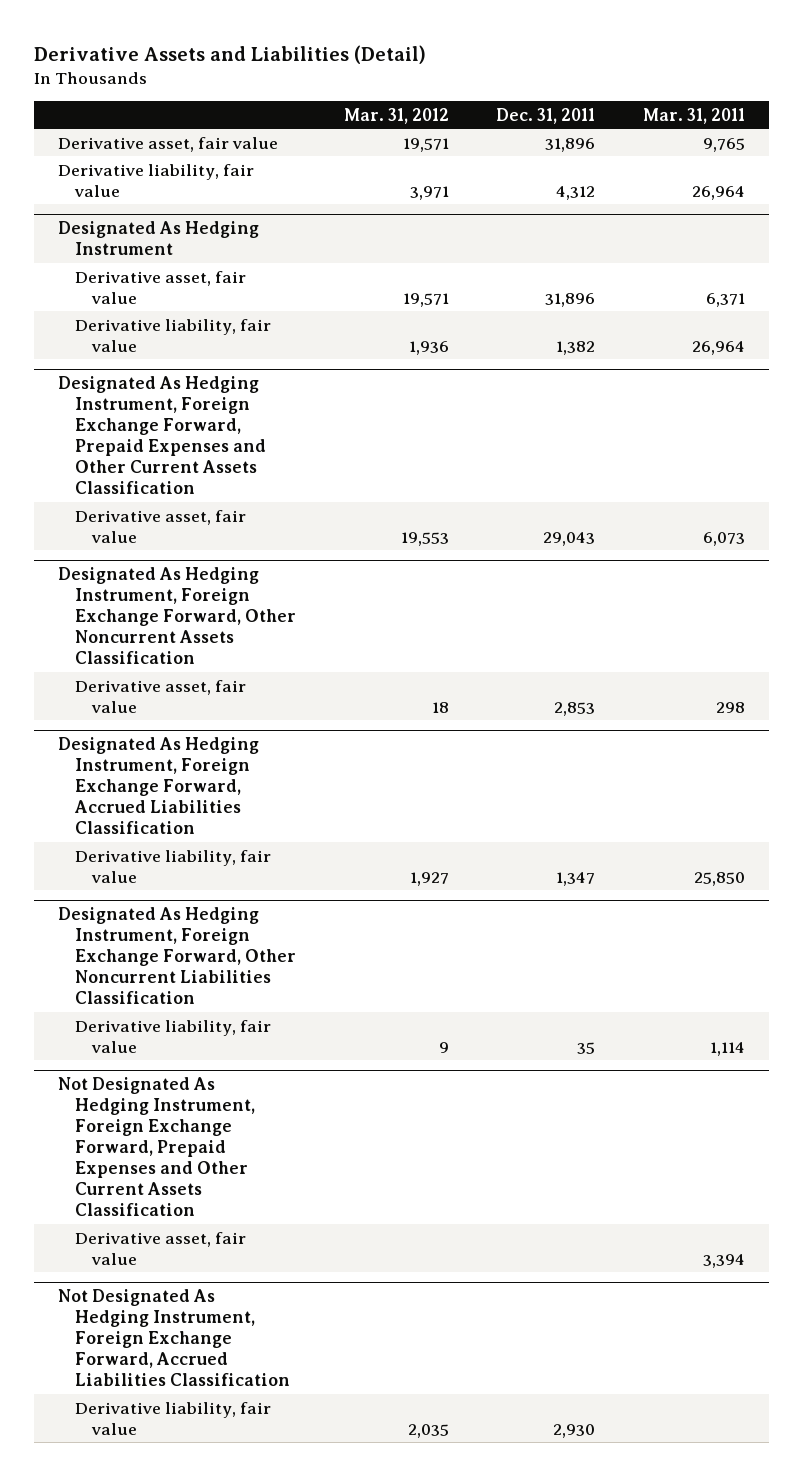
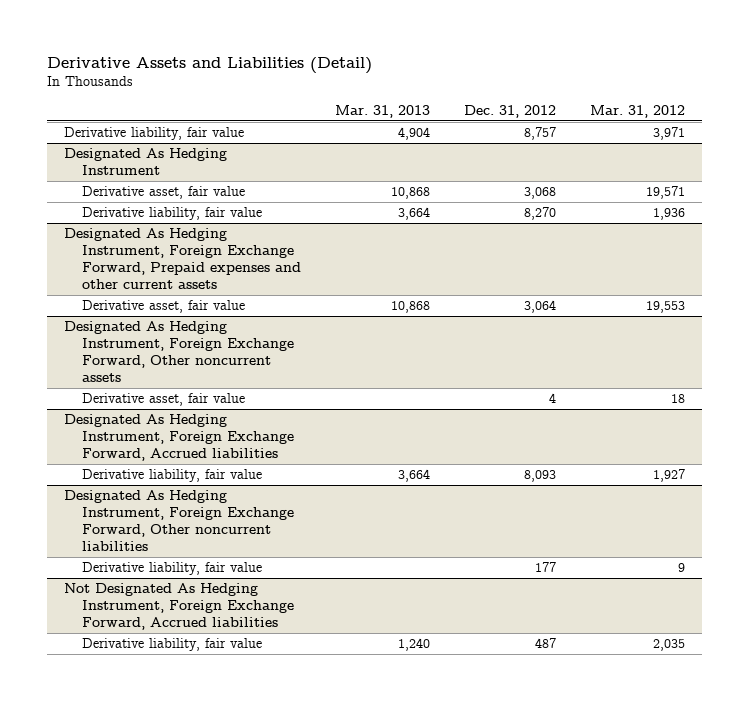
[496,107,596,124] Dec. 31, 2011 -> none
[642,107,745,124] Mar. 31, 2011 -> none
none -> [334,105,430,119] Mar. 31, 2013
none -> [463,105,556,119] Dec. 31, 2012
[57,136,278,152] Derivative asset, fair value -> none
[57,376,266,494] Designated As Hedging Instrument, Foreign Exchange Forward, Prepaid Expenses and Other Current Assets Classification -> [63,228,301,289] Designated As Hedging Instrument, Foreign Exchange Forward, Prepaid expenses and other current assets
[57,567,296,665] Designated As Hedging Instrument, Foreign Exchange Forward, Other Noncurrent Assets Classification -> [63,321,294,382] Designated As Hedging Instrument, Foreign Exchange Forward, Other noncurrent assets
[57,737,259,835] Designated As Hedging Instrument, Foreign Exchange Forward, Accrued Liabilities Classification -> [63,414,294,461] Designated As Hedging Instrument, Foreign Exchange Forward, Accrued liabilities
[57,907,296,1005] Designated As Hedging Instrument, Foreign Exchange Forward, Other Noncurrent Liabilities Classification -> [63,490,294,551] Designated As Hedging Instrument, Foreign Exchange Forward, Other noncurrent liabilities
[57,1077,255,1216] Not Designated As Hedging Instrument, Foreign Exchange Forward, Prepaid Expenses and Other Current Assets Classification -> none
[74,1231,246,1265] Derivative asset, fair value -> none
[57,1289,290,1387] Not Designated As Hedging Instrument, Foreign Exchange Forward, Accrued Liabilities Classification -> [63,583,294,630] Not Designated As Hedging Instrument, Foreign Exchange Forward, Accrued liabilities

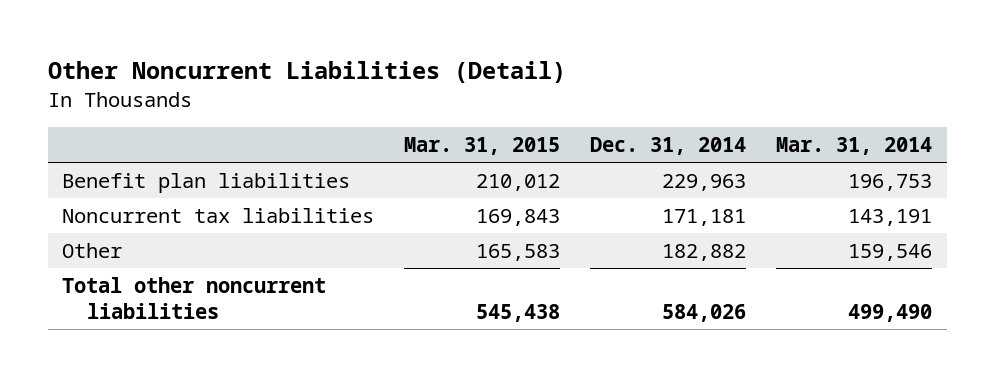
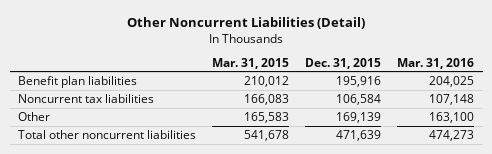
[589,136,746,155] Dec. 31, 2014 -> none
[775,136,932,155] Mar. 31, 2014 -> none
none -> [305,57,382,69] Dec. 31, 2015
none -> [397,57,475,69] Mar. 31, 2016
[476,208,561,226] 169,843 -> [243,93,289,105] 166,083
[476,303,561,322] 545,438 -> [243,129,289,141] 541,678

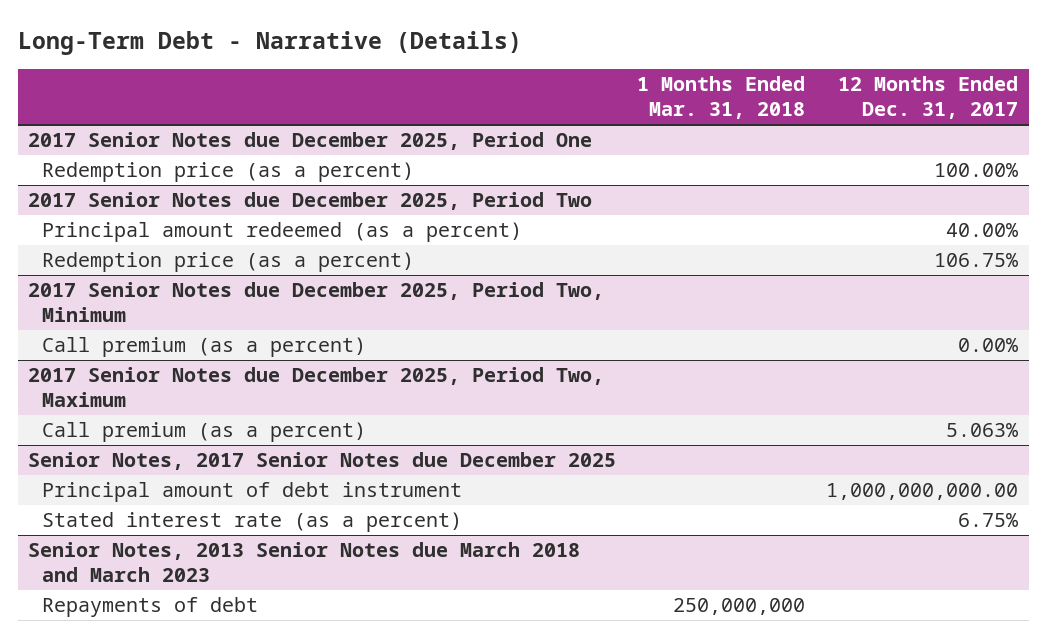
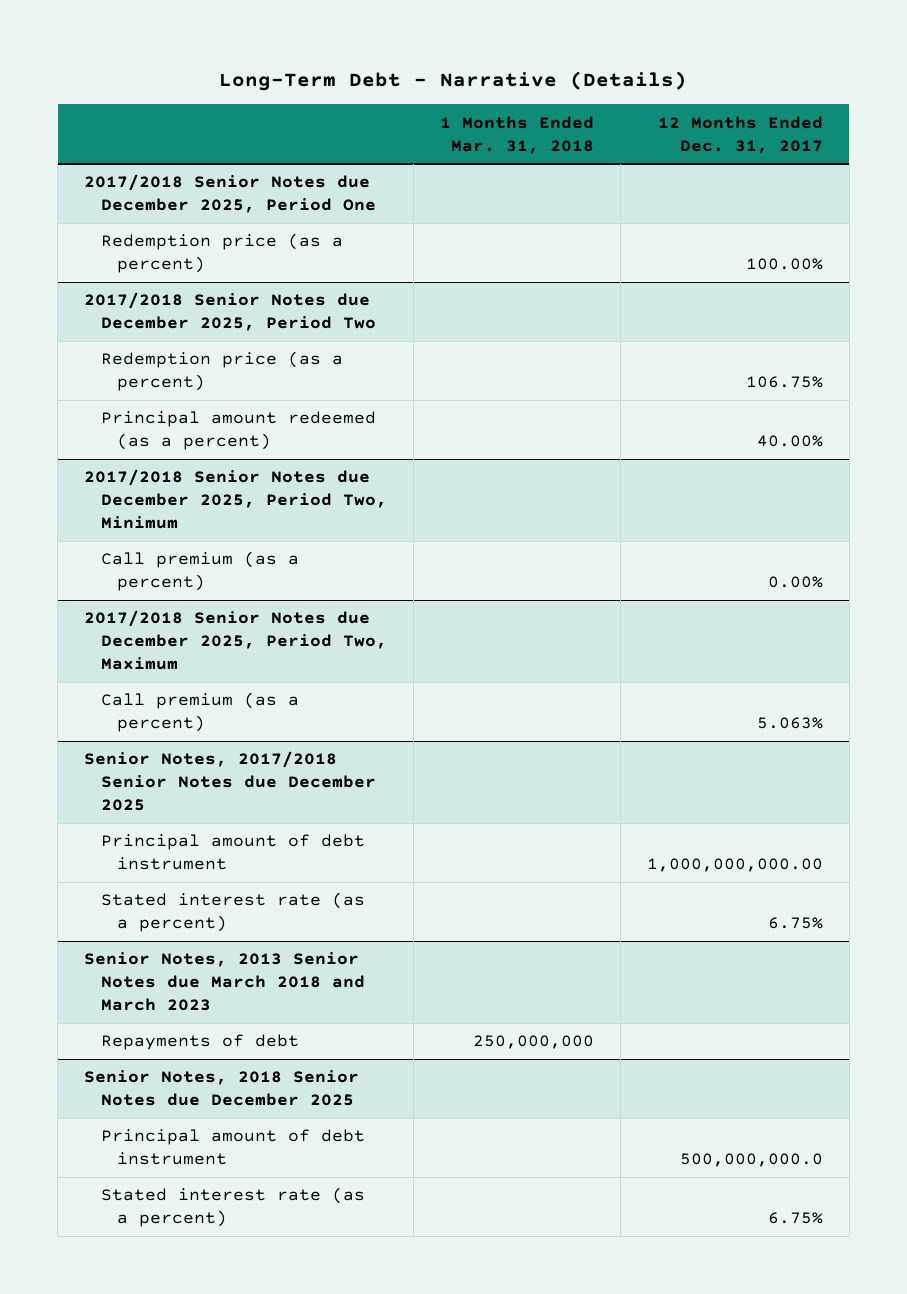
[28,132,593,151] 2017 Senior Notes due December 2025, Period One -> [84,174,376,214] 2017/2018 Senior Notes due December 2025, Period One
[42,222,523,243] Principal amount redeemed (as a percent) -> none
[28,192,593,211] 2017 Senior Notes due December 2025, Period Two -> [84,292,376,332] 2017/2018 Senior Notes due December 2025, Period Two
none -> [100,411,376,451] Principal amount redeemed (as a percent)
[28,282,605,323] 2017 Senior Notes due December 2025, Period Two, Minimum -> [84,469,387,530] 2017/2018 Senior Notes due December 2025, Period Two, Minimum
[28,367,605,408] 2017 Senior Notes due December 2025, Period Two, Maximum -> [84,610,387,671] 2017/2018 Senior Notes due December 2025, Period Two, Maximum
[28,452,617,471] Senior Notes, 2017 Senior Notes due December 2025 -> [84,751,376,812] Senior Notes, 2017/2018 Senior Notes due December 2025
none -> [84,1070,360,1107] Senior Notes, 2018 Senior Notes due December 2025
none -> [100,1129,365,1166] Principal amount of debt instrument
none -> [100,1187,365,1228] Stated interest rate (as a percent)

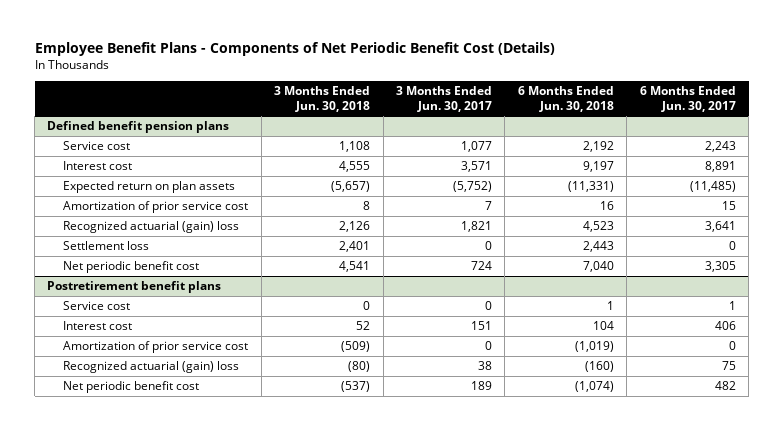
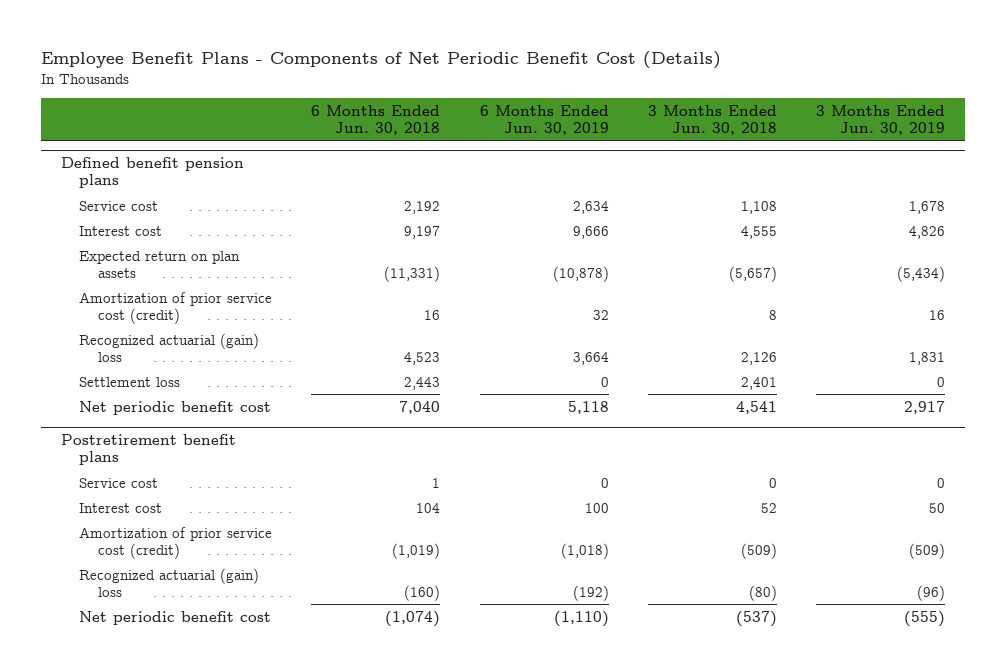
[395,85,492,112] 3 Months Ended Jun. 30, 2017 -> none
[639,85,736,112] 6 Months Ended Jun. 30, 2017 -> none
none -> [479,105,609,136] 6 Months Ended Jun. 30, 2019
none -> [816,105,946,136] 3 Months Ended Jun. 30, 2019
[63,200,249,213] Amortization of prior service cost -> [79,291,273,324] Amortization of prior service cost (credit)
[63,340,249,353] Amortization of prior service cost -> [79,526,273,559] Amortization of prior service cost (credit)

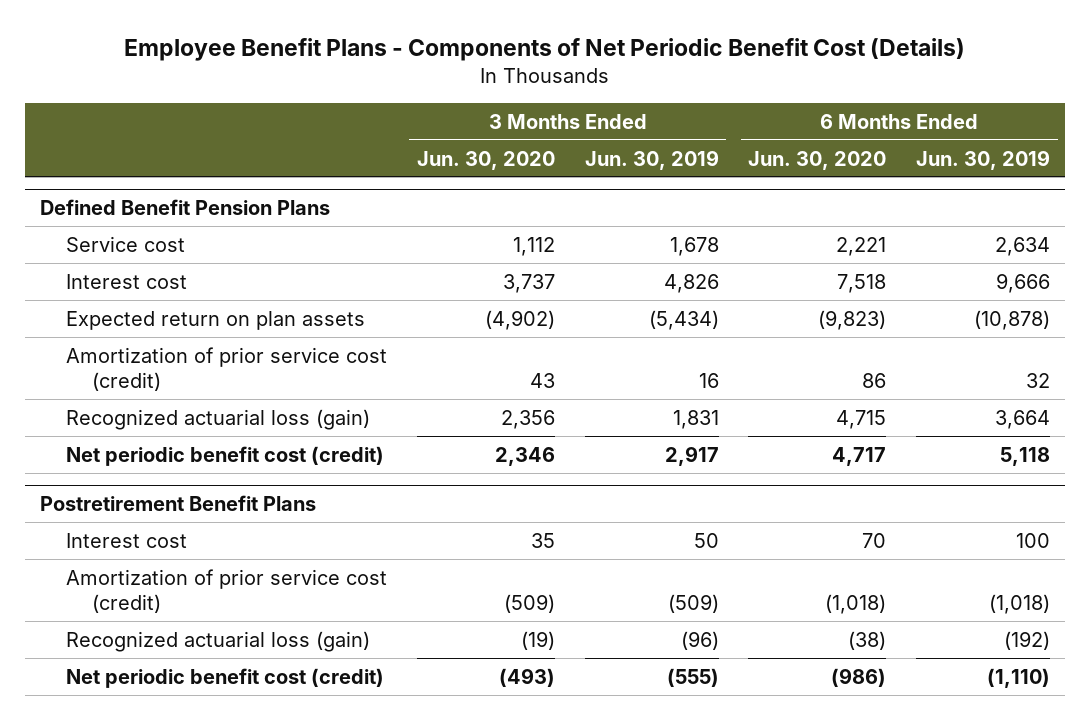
[311,105,441,136] 6 Months Ended Jun. 30, 2018 -> none
[647,105,777,136] 3 Months Ended Jun. 30, 2018 -> none
none -> [416,150,555,170] Jun. 30, 2020
none -> [748,150,887,170] Jun. 30, 2020
[60,157,244,189] Defined benefit pension plans -> [40,199,331,216] Defined Benefit Pension Plans
[79,376,181,387] Settlement loss -> none
[79,477,159,488] Service cost -> none
[79,332,260,362] Recognized actuarial (gain) loss -> [66,408,371,430] Recognized actuarial loss (gain)
[79,400,272,415] Net periodic benefit cost -> [66,445,385,466] Net periodic benefit cost (credit)
[60,434,236,466] Postretirement benefit plans -> [40,495,317,512] Postretirement Benefit Plans
[79,567,260,597] Recognized actuarial (gain) loss -> [66,630,371,652] Recognized actuarial loss (gain)
[79,610,272,625] Net periodic benefit cost -> [66,667,385,688] Net periodic benefit cost (credit)

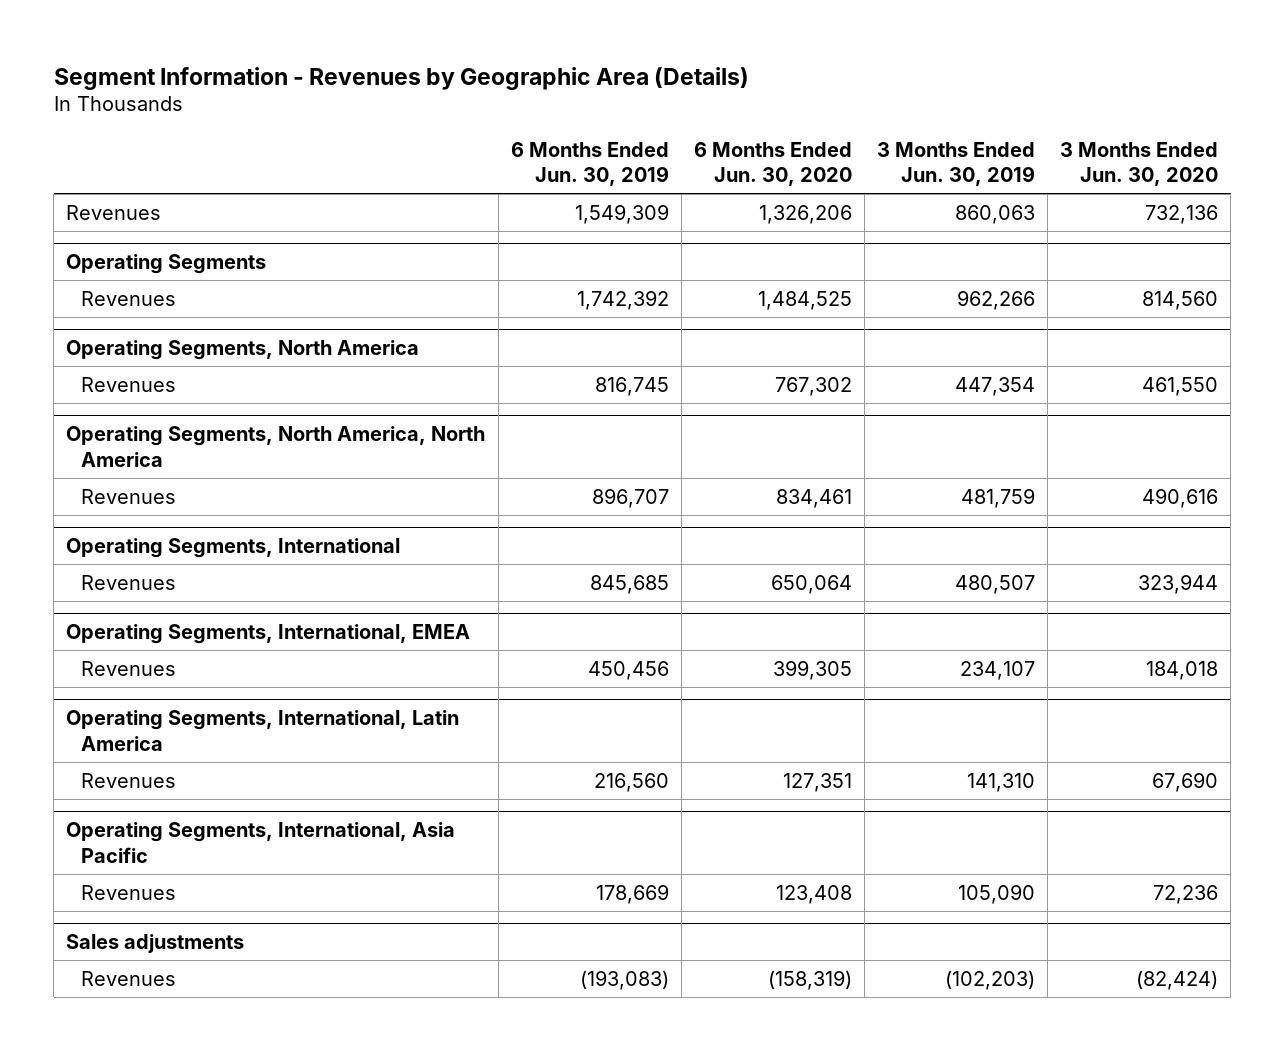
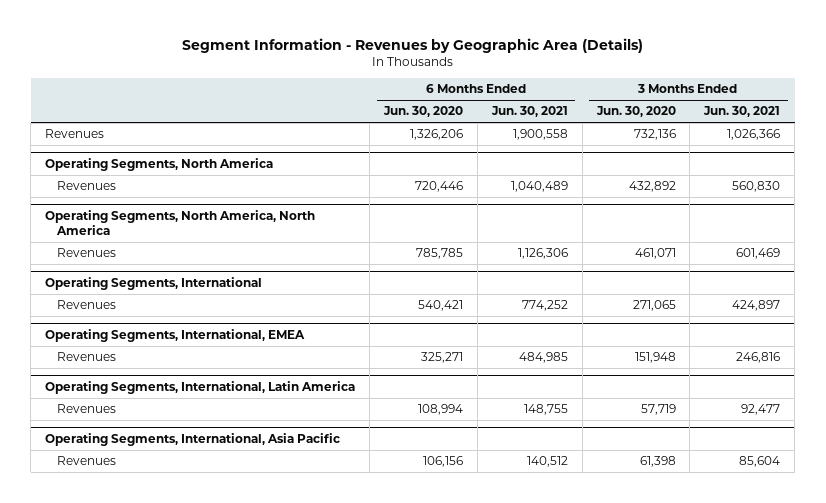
[510,141,669,187] 6 Months Ended Jun. 30, 2019 -> none
[876,141,1035,187] 3 Months Ended Jun. 30, 2019 -> none
none -> [490,106,568,118] Jun. 30, 2021
none -> [703,106,781,118] Jun. 30, 2021
[66,254,267,275] Operating Segments -> none
[81,290,177,306] Revenues -> none
[774,376,852,396] 767,302 -> [415,181,464,193] 720,446
[1142,376,1219,396] 461,550 -> [628,181,676,193] 432,892
[775,488,852,508] 834,461 -> [416,248,464,260] 785,785
[1142,487,1219,508] 490,616 -> [634,248,676,260] 461,071
[770,574,852,594] 650,064 -> [418,300,464,312] 540,421
[1138,573,1219,594] 323,944 -> [632,300,676,312] 271,065
[772,659,852,680] 399,305 -> [421,352,464,364] 325,271
[1146,660,1219,680] 184,018 -> [634,352,676,364] 151,948
[782,772,852,792] 127,351 -> [418,404,464,416] 108,994
[1152,771,1219,792] 67,690 -> [640,404,676,416] 57,719
[66,934,245,954] Sales adjustments -> none
[81,970,177,986] Revenues -> none
[775,884,852,904] 123,408 -> [423,456,464,468] 106,156
[1153,884,1219,904] 72,236 -> [639,456,676,468] 61,398

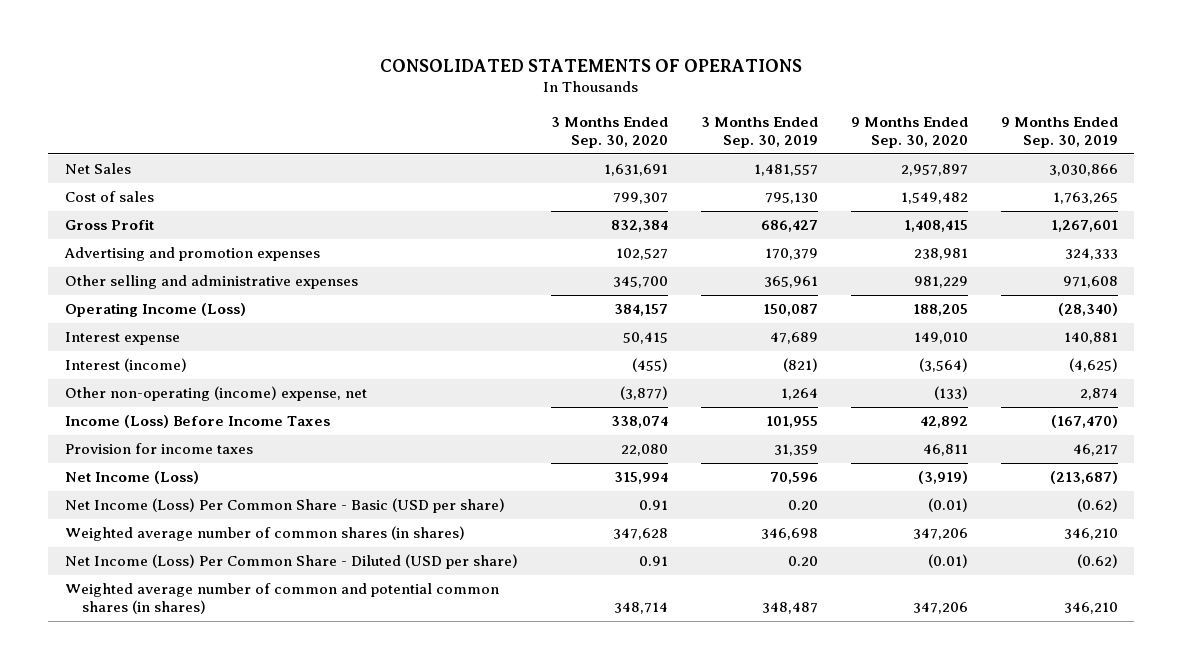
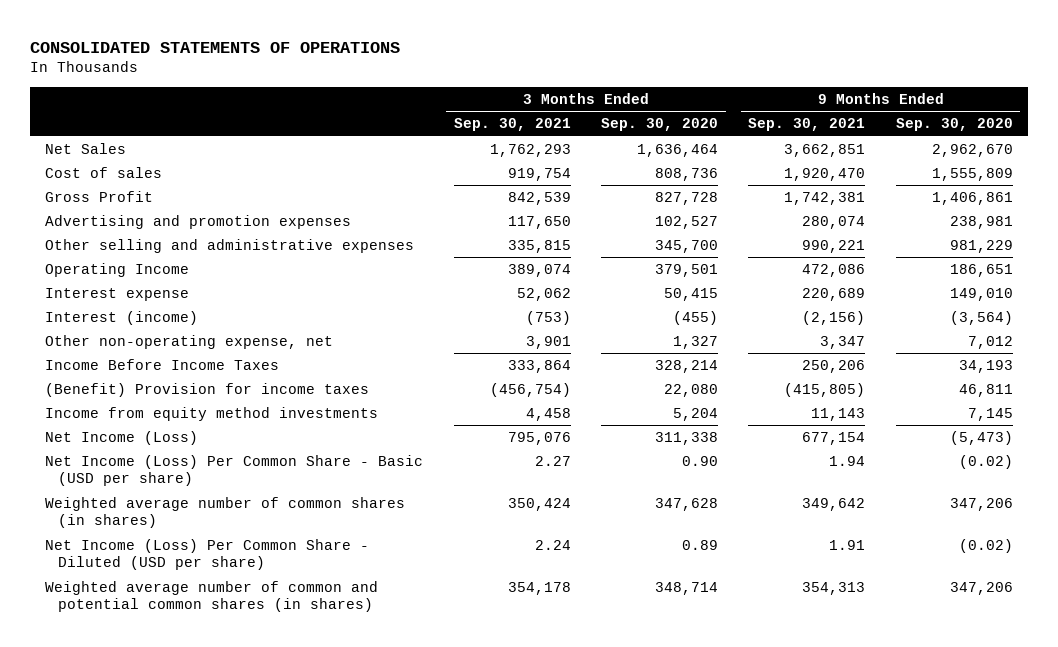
[700,116,818,148] 3 Months Ended Sep. 30, 2019 -> none
[1000,116,1118,148] 9 Months Ended Sep. 30, 2019 -> none
none -> [453,118,571,132] Sep. 30, 2021
none -> [748,118,866,132] Sep. 30, 2021
[603,164,668,177] 1,631,691 -> [636,144,718,158] 1,636,464
[900,164,968,177] 2,957,897 -> [931,144,1013,158] 2,962,670
[612,192,668,205] 799,307 -> [654,168,718,182] 808,736
[900,192,968,205] 1,549,482 -> [931,168,1013,182] 1,555,809
[610,220,668,233] 832,384 -> [654,192,718,206] 827,728
[903,220,968,233] 1,408,415 -> [931,192,1013,206] 1,406,861
[64,303,246,318] Operating Income (Loss) -> [45,263,190,278] Operating Income
[613,304,668,317] 384,157 -> [654,264,718,278] 379,501
[912,304,968,317] 188,205 -> [949,264,1013,278] 186,651
[64,386,367,402] Other non-operating (income) expense, net -> [45,335,334,350] Other non-operating expense, net
[619,386,668,401] (3,877) -> [672,336,718,350] 1,327
[933,386,968,401] (133) -> [967,336,1013,350] 7,012
[64,415,330,429] Income (Loss) Before Income Taxes -> [45,359,280,371] Income Before Income Taxes
[610,416,668,429] 338,074 -> [654,360,718,374] 328,214
[919,416,968,429] 42,892 -> [958,360,1013,374] 34,193
[64,443,253,455] Provision for income taxes -> [45,383,370,398] (Benefit) Provision for income taxes
none -> [45,407,379,422] Income from equity method investments
[613,472,668,485] 315,994 -> [654,432,718,446] 311,338
[917,471,968,485] (3,919) -> [949,431,1013,446] (5,473)
[638,500,668,511] 0.91 -> [681,456,718,467] 0.90
[927,498,968,513] (0.01) -> [958,455,1013,470] (0.02)
[638,556,668,567] 0.91 -> [681,540,718,551] 0.89
[927,554,968,569] (0.01) -> [958,539,1013,554] (0.02)

